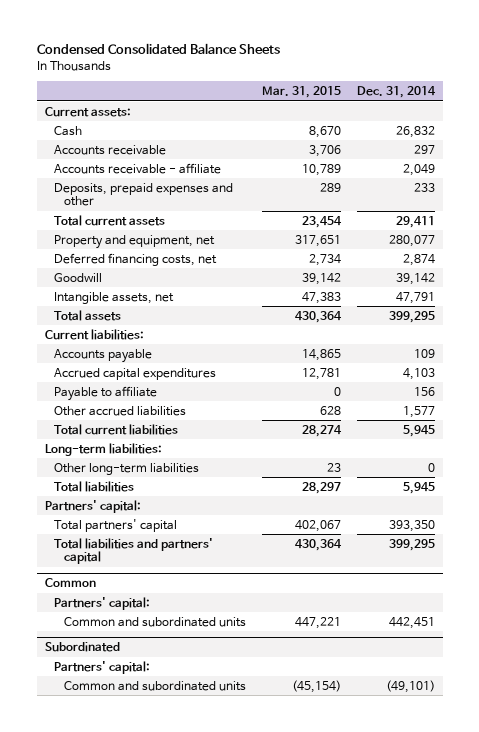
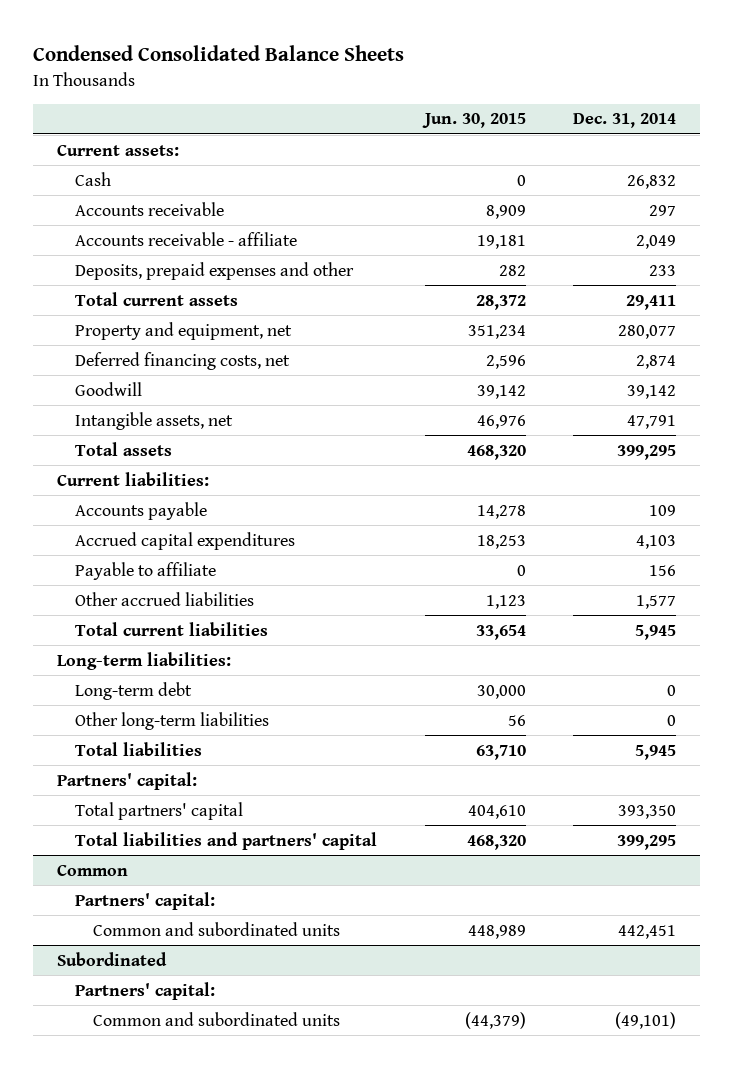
[261,86,341,99] Mar. 31, 2015 -> none
none -> [421,113,526,129] Jun. 30, 2015
none -> [74,681,192,700] Long-term debt

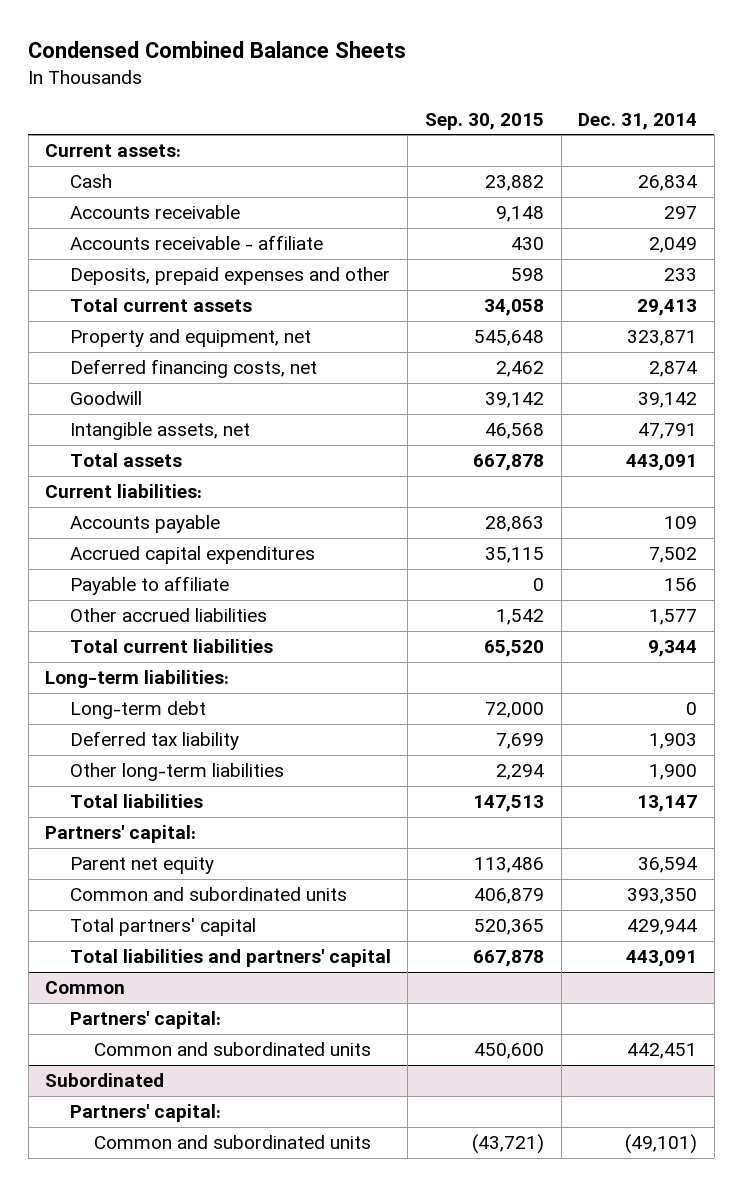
[32,45,404,62] Condensed Consolidated Balance Sheets -> [28,41,407,59] Condensed Combined Balance Sheets
[421,113,526,129] Jun. 30, 2015 -> none
none -> [424,112,544,130] Sep. 30, 2015
[627,174,677,189] 26,832 -> [638,175,698,192] 26,834
[626,294,677,310] 29,411 -> [637,299,698,317] 29,413
[618,324,677,339] 280,077 -> [627,330,698,347] 323,871
[617,444,677,460] 399,295 -> [626,454,698,472] 443,091
[636,534,677,549] 4,103 -> [649,547,698,564] 7,502
[635,624,677,640] 5,945 -> [648,640,698,658] 9,344
none -> [69,731,239,751] Deferred tax liability
[667,714,677,726] 0 -> [649,764,698,781] 1,900
[635,744,677,760] 5,945 -> [637,795,698,813] 13,147
none -> [69,857,214,875] Parent net equity
none -> [69,887,347,902] Common and subordinated units
[618,804,677,819] 393,350 -> [627,919,698,936] 429,944
[617,834,677,850] 399,295 -> [626,950,698,968] 443,091

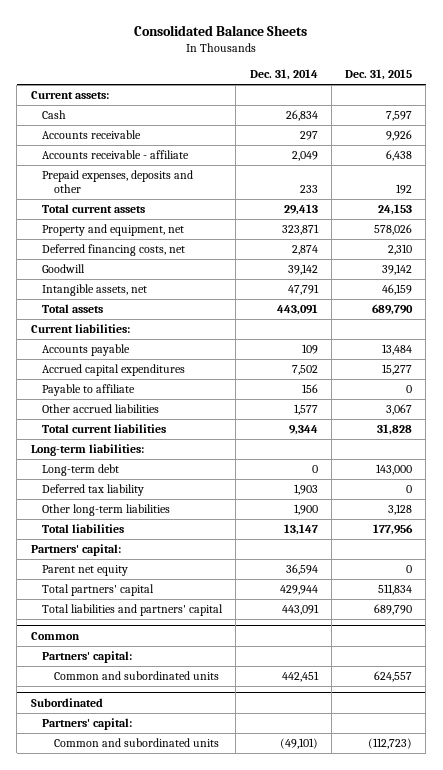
[28,41,407,59] Condensed Combined Balance Sheets -> [134,24,308,36] Consolidated Balance Sheets
[424,112,544,130] Sep. 30, 2015 -> none
none -> [345,69,413,81] Dec. 31, 2015
[69,267,390,286] Deposits, prepaid expenses and other -> [42,170,194,194] Prepaid expenses, deposits and other
[69,887,347,902] Common and subordinated units -> none

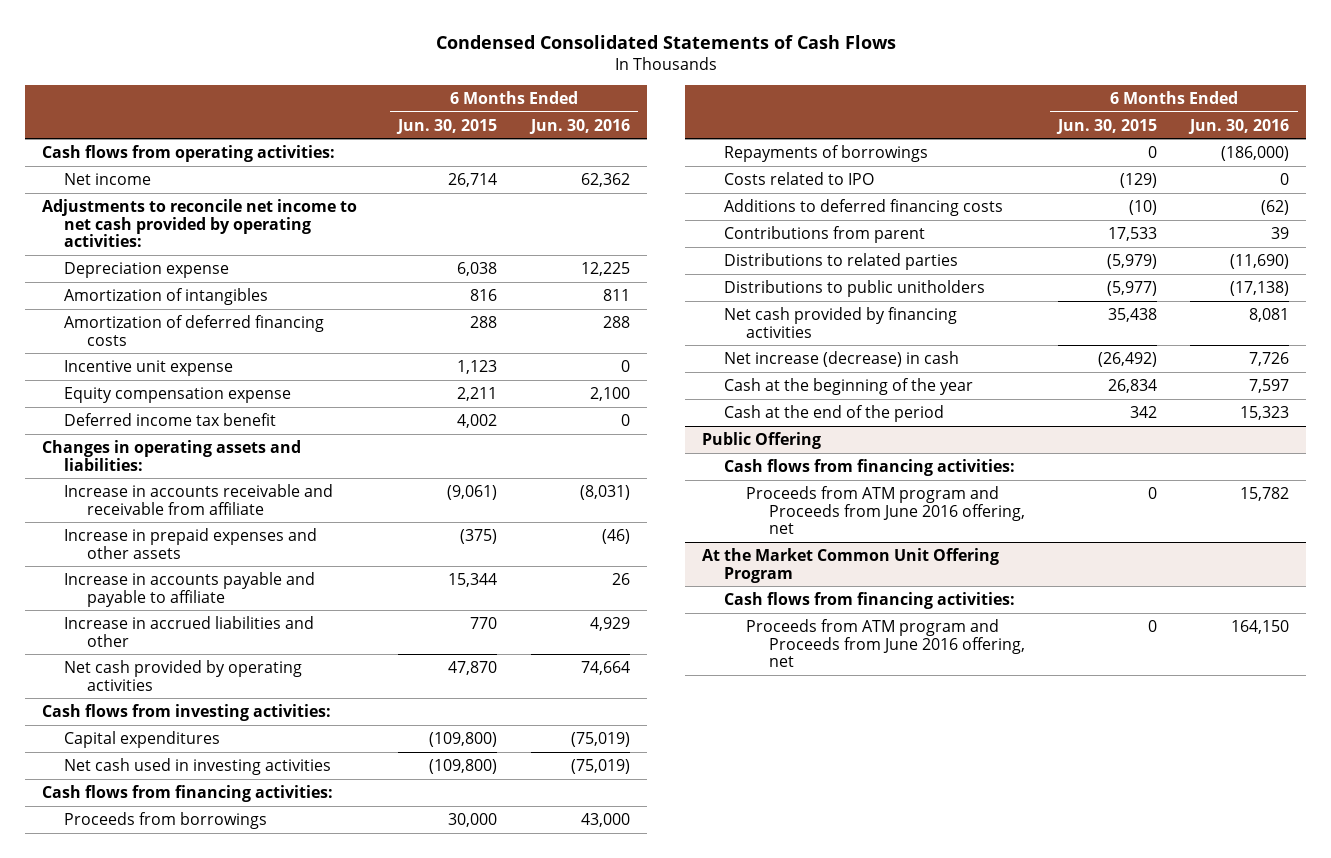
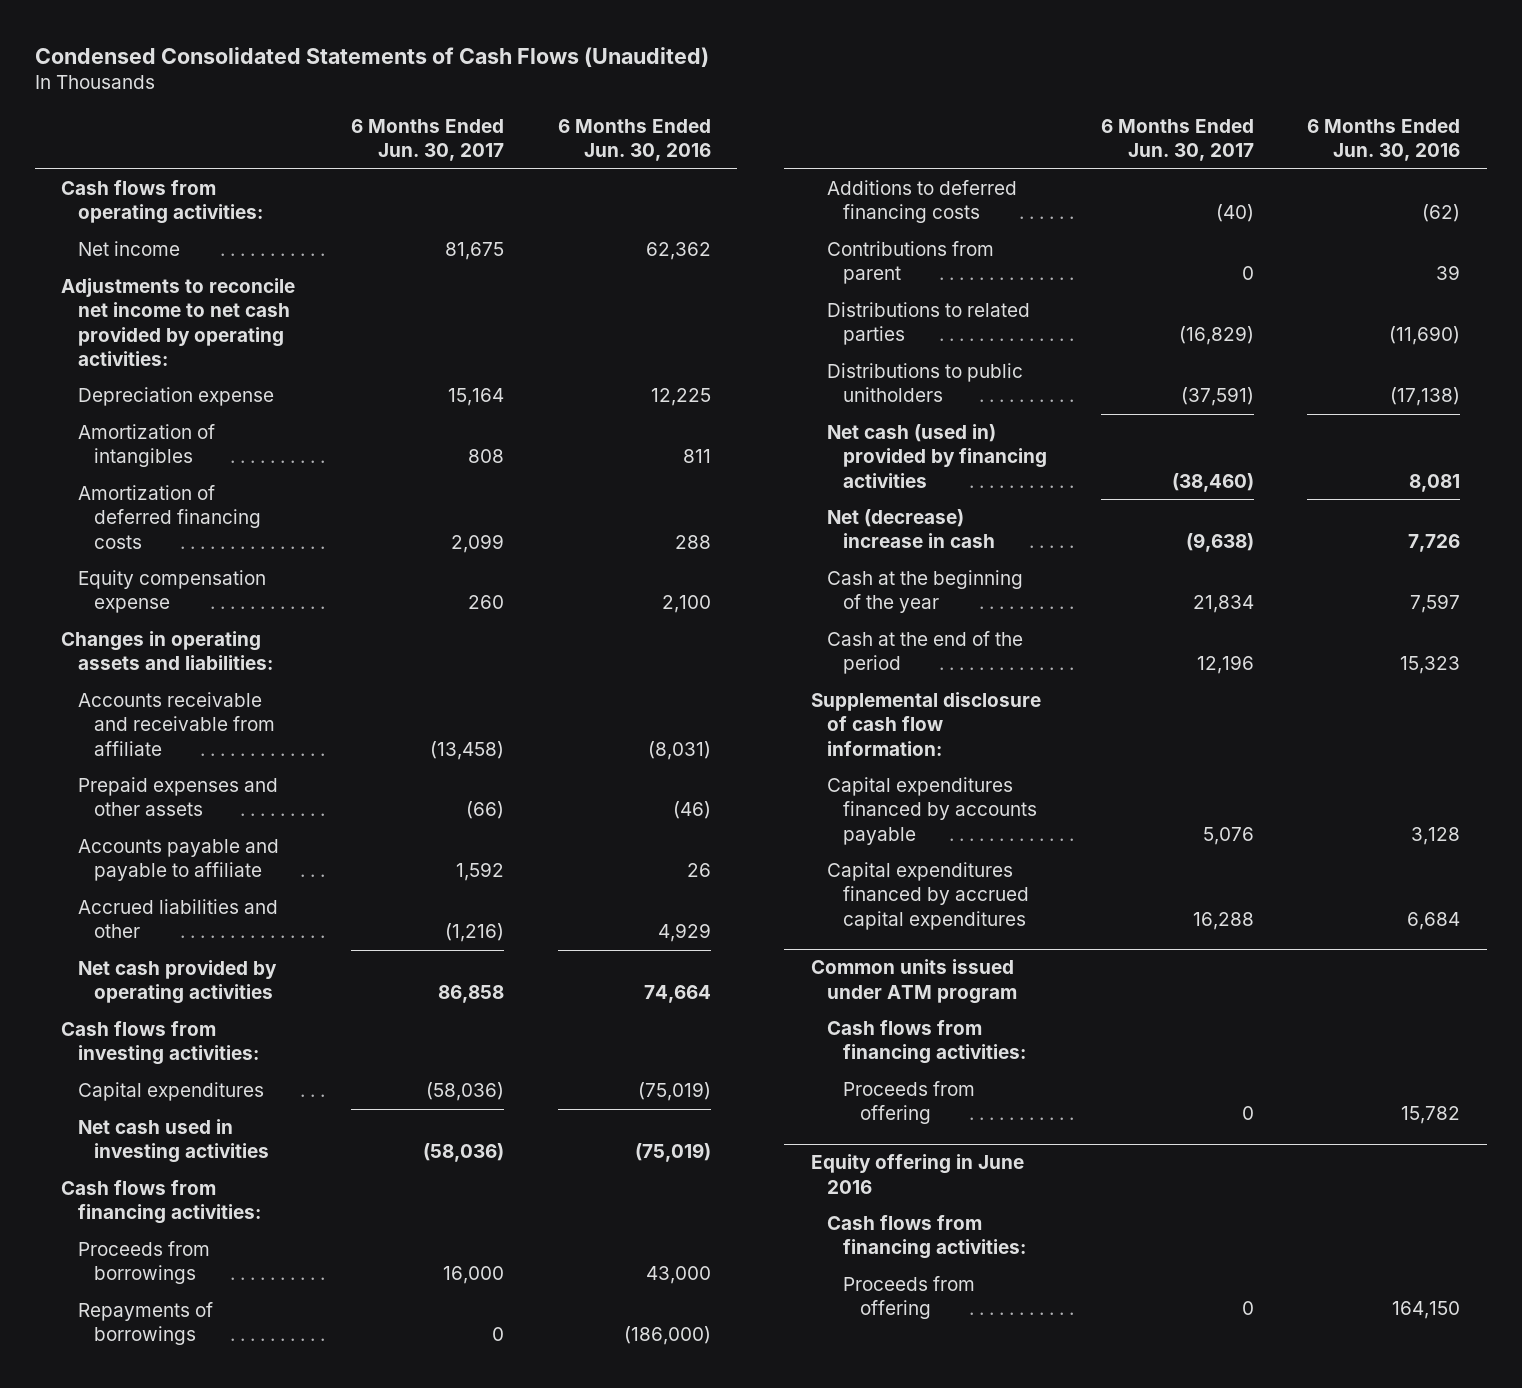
[435,35,896,50] Condensed Consolidated Statements of Cash Flows -> [34,46,709,67] Condensed Consolidated Statements of Cash Flows (Unaudited)
[396,118,498,134] Jun. 30, 2015 -> none
none -> [351,119,505,162] 6 Months Ended Jun. 30, 2017
[64,359,234,376] Incentive unit expense -> none
[64,412,277,426] Deferred income tax benefit -> none
[64,483,334,515] Increase in accounts receivable and receivable from affiliate -> [77,692,275,756] Accounts receivable and receivable from affiliate
[64,527,318,559] Increase in prepaid expenses and other assets -> [77,777,278,817] Prepaid expenses and other assets
[64,571,316,607] Increase in accounts payable and payable to affiliate -> [77,839,279,882] Accounts payable and payable to affiliate
[64,615,315,647] Increase in accrued liabilities and other -> [77,899,278,939] Accrued liabilities and other
[723,171,874,185] Costs related to IPO -> none
[723,306,957,338] Net cash provided by financing activities -> [827,424,1048,488] Net cash (used in) provided by financing activities
[723,350,959,367] Net increase (decrease) in cash -> [827,509,996,549] Net (decrease) increase in cash
[701,431,821,449] Public Offering -> none
none -> [810,692,1041,756] Supplemental disclosure of cash flow information:
none -> [827,777,1038,845] Capital expenditures financed by accounts payable
none -> [827,862,1030,930] Capital expenditures financed by accrued capital expenditures
none -> [810,959,1018,1004] Common units issued under ATM program
[701,547,999,583] At the Market Common Unit Offering Program -> none
[746,485,1025,535] Proceeds from ATM program and Proceeds from June 2016 offering, net -> [843,1081,976,1125] Proceeds from offering
none -> [810,1154,1024,1194] Equity offering in June 2016
[746,618,1025,668] Proceeds from ATM program and Proceeds from June 2016 offering, net -> [843,1276,976,1320] Proceeds from offering

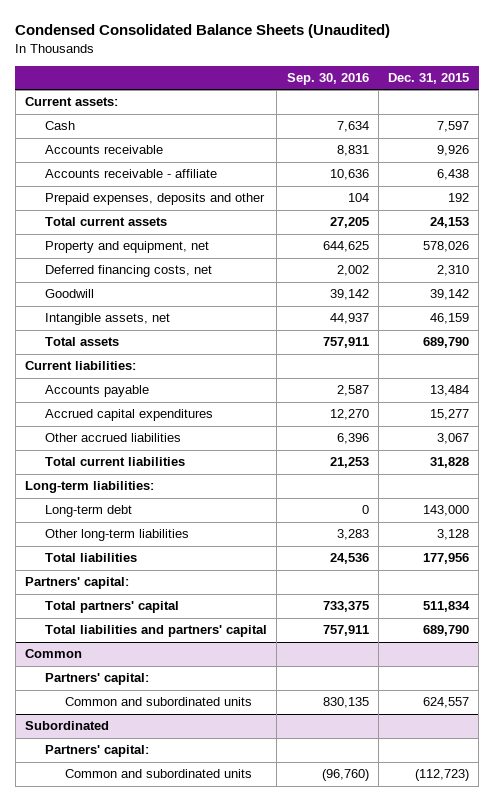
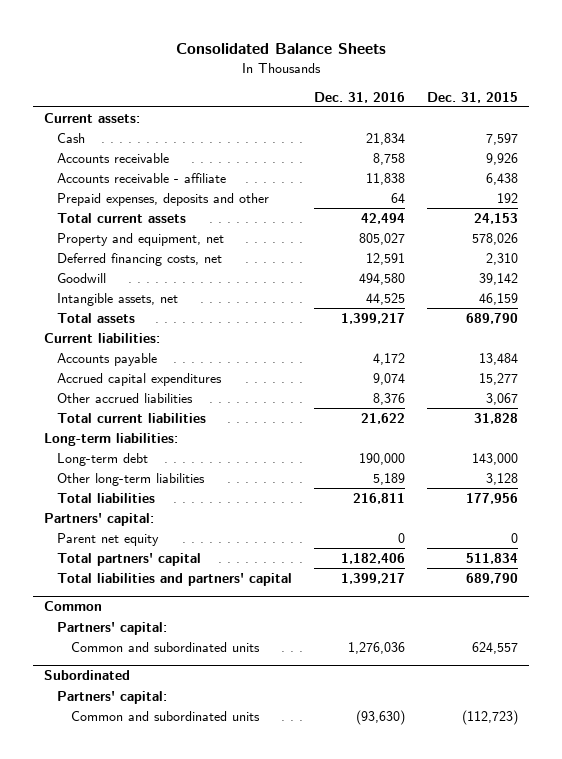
[15,24,391,39] Condensed Consolidated Balance Sheets (Unaudited) -> [176,43,387,55] Consolidated Balance Sheets
[286,73,369,86] Sep. 30, 2016 -> none
none -> [314,91,406,103] Dec. 31, 2016
none -> [57,532,160,546] Parent net equity

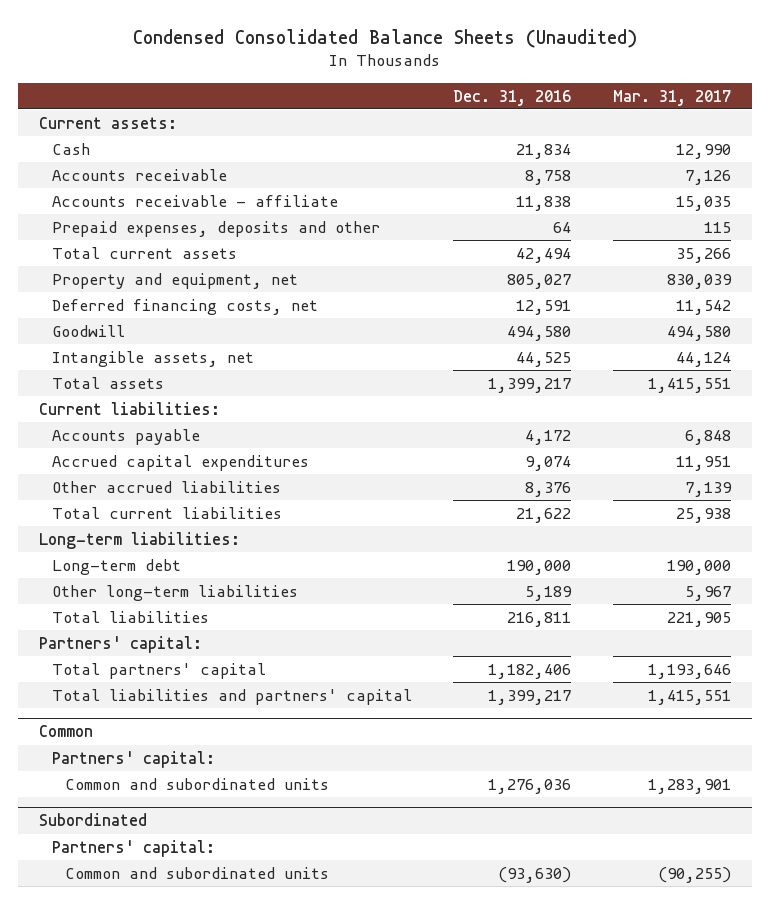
[176,43,387,55] Consolidated Balance Sheets -> [132,28,637,48] Condensed Consolidated Balance Sheets (Unaudited)
[427,91,519,103] Dec. 31, 2015 -> none
none -> [613,89,732,106] Mar. 31, 2017
[57,532,160,546] Parent net equity -> none

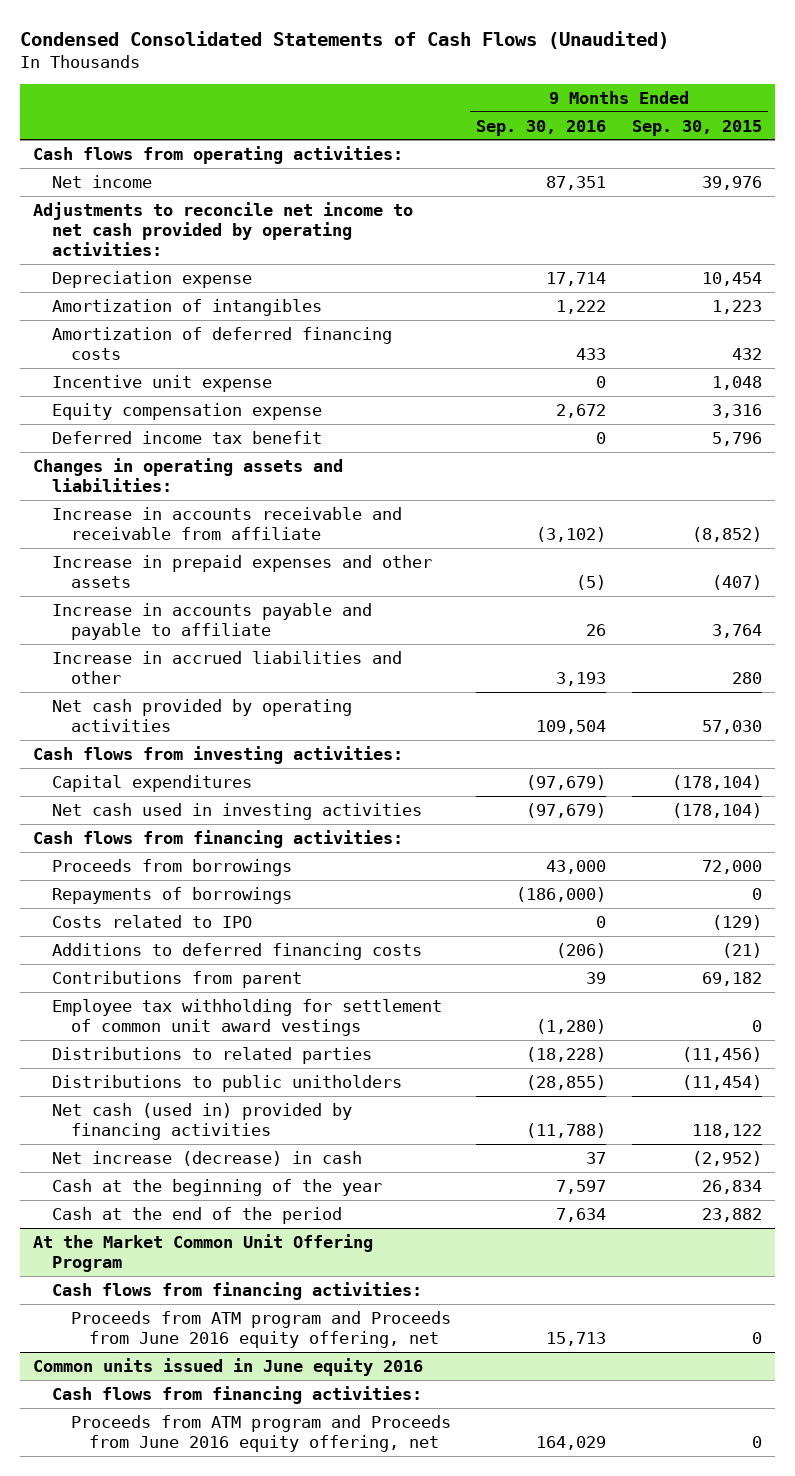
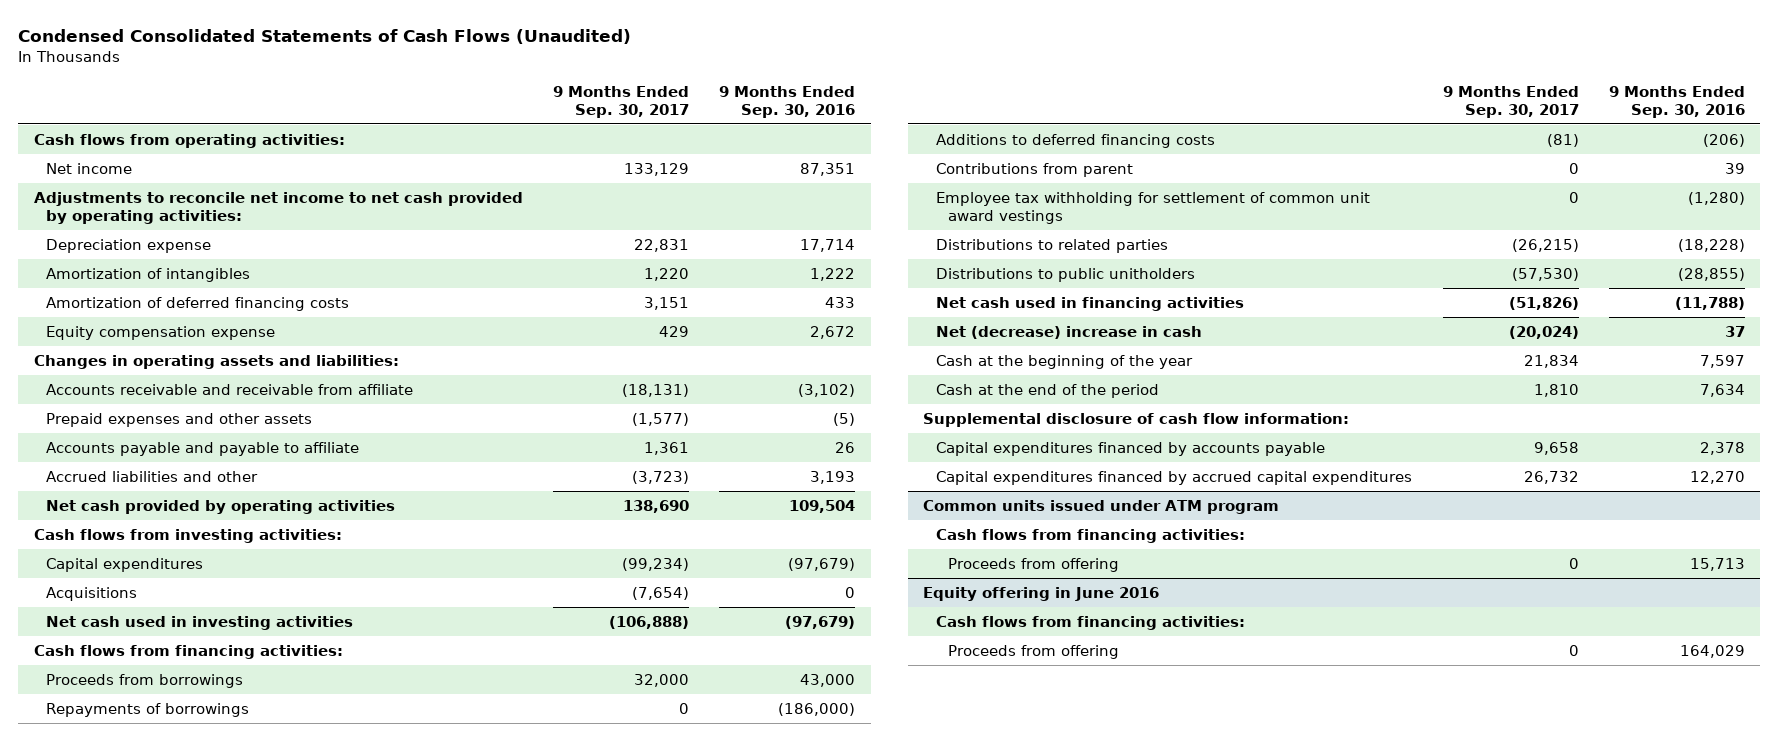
[631,119,762,136] Sep. 30, 2015 -> none
none -> [553,85,690,118] 9 Months Ended Sep. 30, 2017
[51,374,272,392] Incentive unit expense -> none
[51,430,322,444] Deferred income tax benefit -> none
[51,506,402,540] Increase in accounts receivable and receivable from affiliate -> [46,383,414,395] Accounts receivable and receivable from affiliate
[51,554,432,588] Increase in prepaid expenses and other assets -> [46,412,313,427] Prepaid expenses and other assets
[51,602,372,640] Increase in accounts payable and payable to affiliate -> [46,441,360,456] Accounts payable and payable to affiliate
[51,650,402,684] Increase in accrued liabilities and other -> [46,470,259,482] Accrued liabilities and other
none -> [46,586,138,601] Acquisitions
[51,914,252,928] Costs related to IPO -> none
[51,1102,352,1140] Net cash (used in) provided by financing activities -> [935,296,1244,311] Net cash used in financing activities
[51,1150,362,1166] Net increase (decrease) in cash -> [935,325,1202,339] Net (decrease) increase in cash
[33,1233,374,1272] At the Market Common Unit Offering Program -> none
none -> [923,412,1350,427] Supplemental disclosure of cash flow information:
none -> [935,441,1325,456] Capital expenditures financed by accounts payable
none -> [935,470,1412,485] Capital expenditures financed by accrued capital expenditures
none -> [923,499,1280,514] Common units issued under ATM program
[70,1310,451,1348] Proceeds from ATM program and Proceeds from June 2016 equity offering, net -> [948,557,1120,572] Proceeds from offering
[33,1357,424,1376] Common units issued in June equity 2016 -> [923,586,1160,601] Equity offering in June 2016
[70,1414,451,1452] Proceeds from ATM program and Proceeds from June 2016 equity offering, net -> [948,644,1120,659] Proceeds from offering

